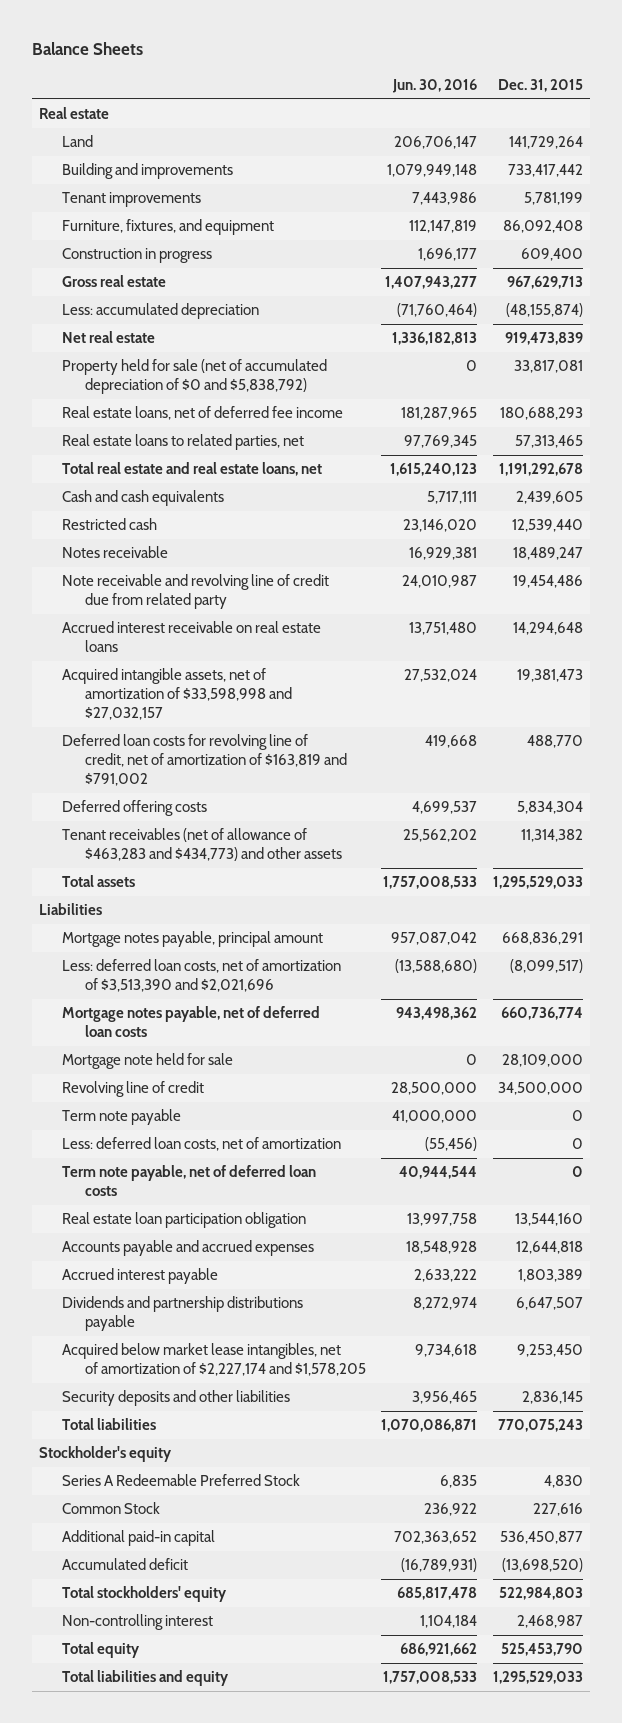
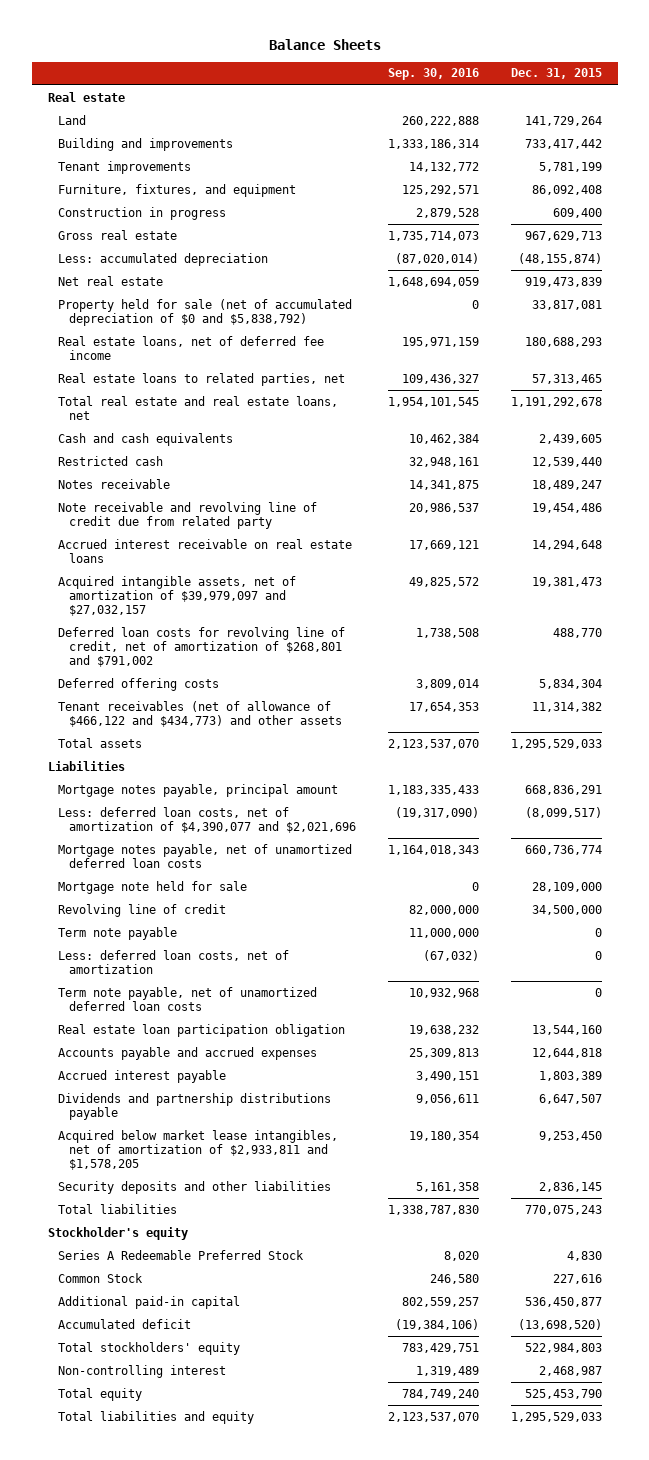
[392,78,478,93] Jun. 30, 2016 -> none
none -> [387,68,479,81] Sep. 30, 2016
[62,668,293,721] Acquired intangible assets, net of amortization of $33,598,998 and $27,032,157 -> [58,575,297,617] Acquired intangible assets, net of amortization of $39,979,097 and $27,032,157
[62,734,348,787] Deferred loan costs for revolving line of credit, net of amortization of $163,819 and $791,002 -> [58,626,346,668] Deferred loan costs for revolving line of credit, net of amortization of $268,801 and $791,002
[62,828,343,862] Tenant receivables (net of allowance of $463,283 and $434,773) and other assets -> [58,700,343,728] Tenant receivables (net of allowance of $466,122 and $434,773) and other assets
[62,959,342,993] Less: deferred loan costs, net of amortization of $3,513,390 and $2,021,696 -> [58,806,357,834] Less: deferred loan costs, net of amortization of $4,390,077 and $2,021,696
[62,1006,321,1038] Mortgage notes payable, net of deferred loan costs -> [58,843,353,869] Mortgage notes payable, net of unamortized deferred loan costs
[62,1165,317,1197] Term note payable, net of deferred loan costs -> [58,986,318,1012] Term note payable, net of unamortized deferred loan costs
[62,1343,367,1377] Acquired below market lease intangibles, net of amortization of $2,227,174 and $1,578,205 -> [58,1129,339,1171] Acquired below market lease intangibles, net of amortization of $2,933,811 and $1,578,205

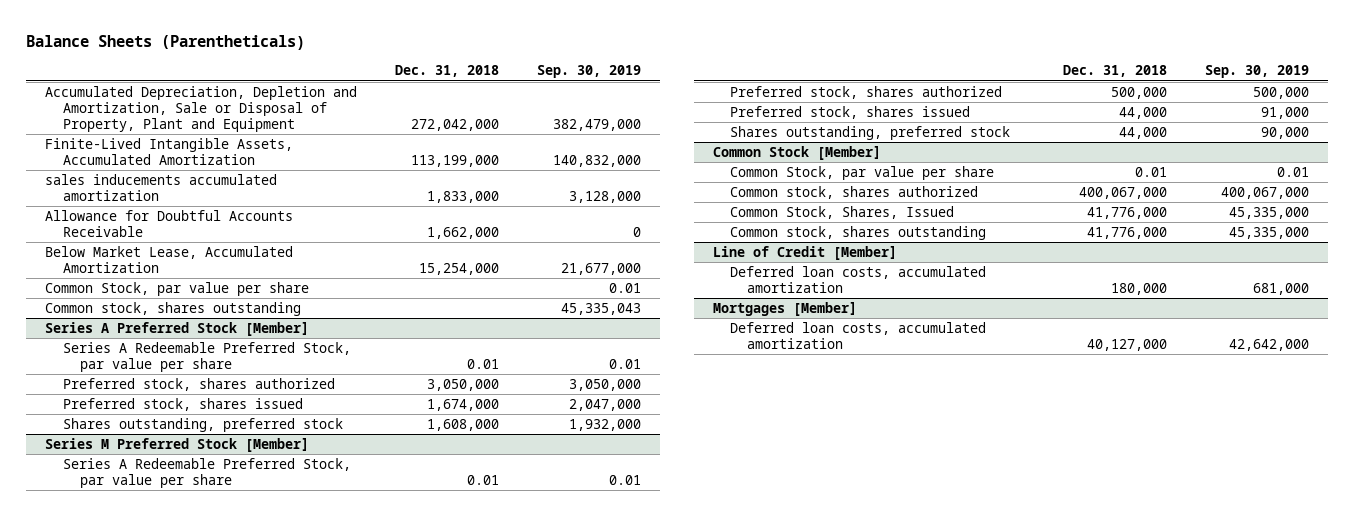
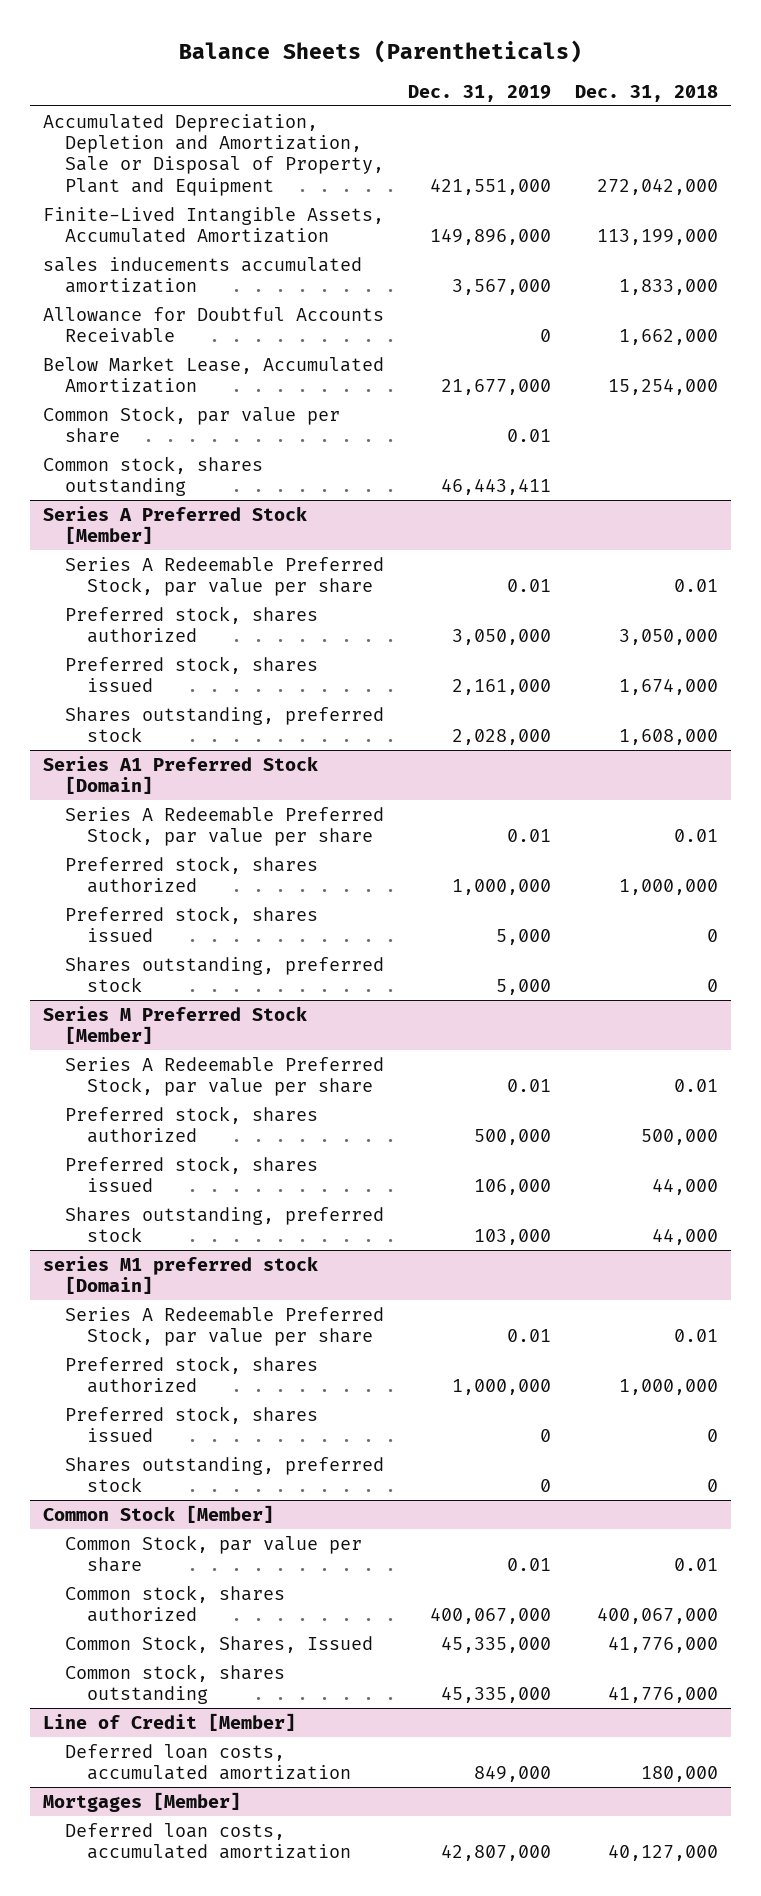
[537,65,642,79] Sep. 30, 2019 -> none
none -> [408,84,552,102] Dec. 31, 2019
none -> [42,755,318,795] Series A1 Preferred Stock [Domain]
none -> [64,806,384,847] Series A Redeemable Preferred Stock, par value per share
none -> [64,855,318,894] Preferred stock, shares authorized
none -> [64,905,318,943] Preferred stock, shares issued
none -> [64,956,384,993] Shares outstanding, preferred stock
none -> [42,1255,318,1295] series M1 preferred stock [Domain]
none -> [64,1306,384,1347] Series A Redeemable Preferred Stock, par value per share
none -> [64,1355,318,1394] Preferred stock, shares authorized
none -> [64,1405,318,1443] Preferred stock, shares issued
none -> [64,1456,384,1493] Shares outstanding, preferred stock

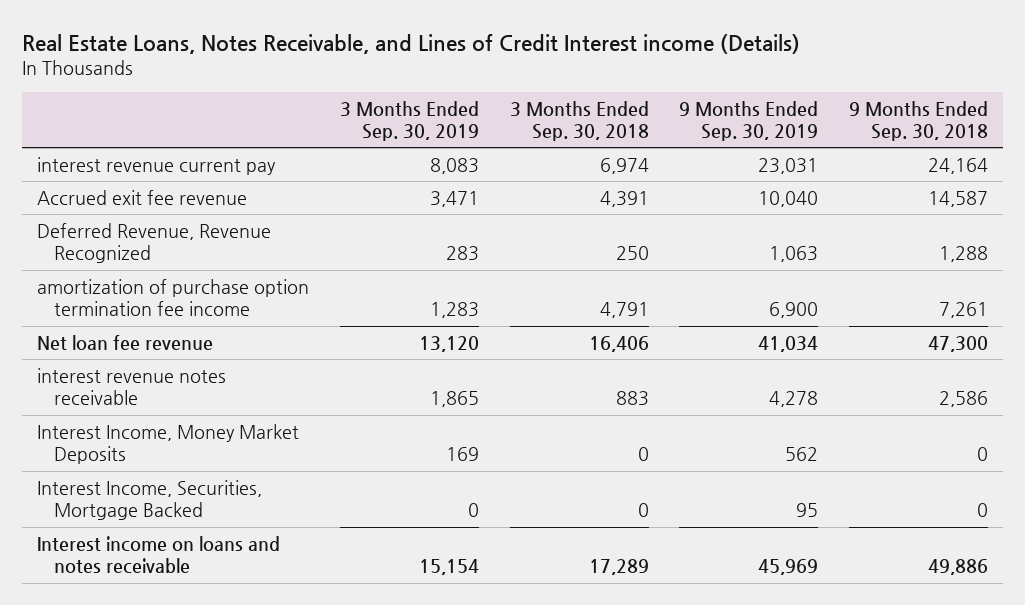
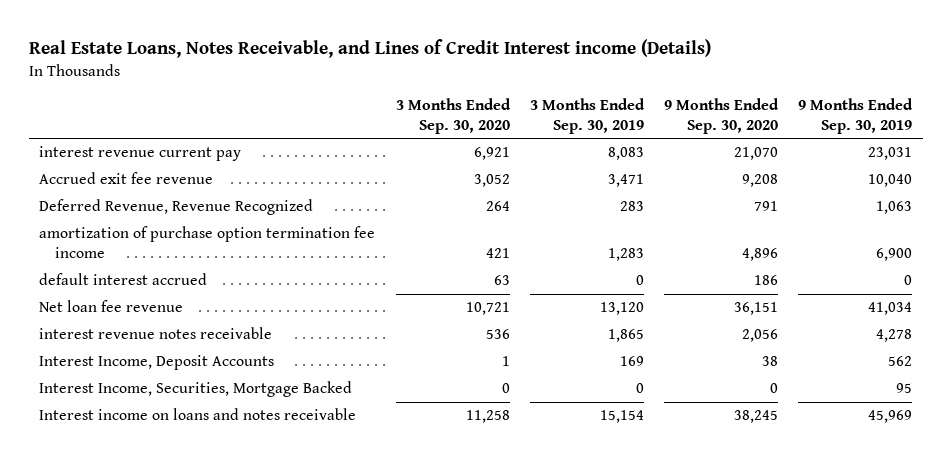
[509,100,649,142] 3 Months Ended Sep. 30, 2018 -> none
[848,100,988,142] 9 Months Ended Sep. 30, 2018 -> none
none -> [395,98,511,134] 3 Months Ended Sep. 30, 2020
none -> [664,98,780,134] 9 Months Ended Sep. 30, 2020
none -> [39,273,208,286] default interest accrued
[37,423,300,465] Interest Income, Money Market Deposits -> [39,355,275,371] Interest Income, Deposit Accounts

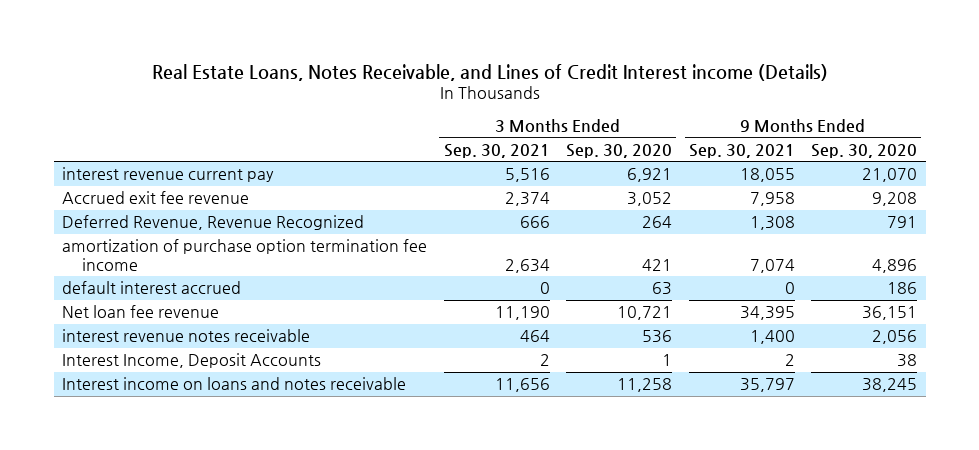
[529,98,645,134] 3 Months Ended Sep. 30, 2019 -> none
[798,98,914,134] 9 Months Ended Sep. 30, 2019 -> none
none -> [443,143,550,158] Sep. 30, 2021
none -> [688,143,795,158] Sep. 30, 2021
[39,381,353,398] Interest Income, Securities, Mortgage Backed -> none

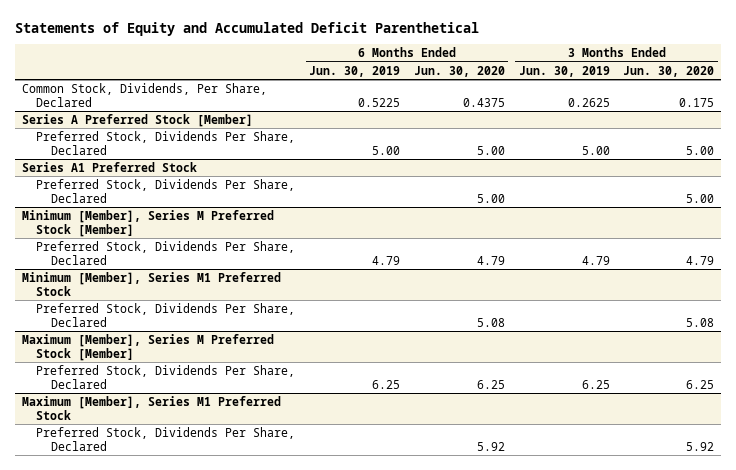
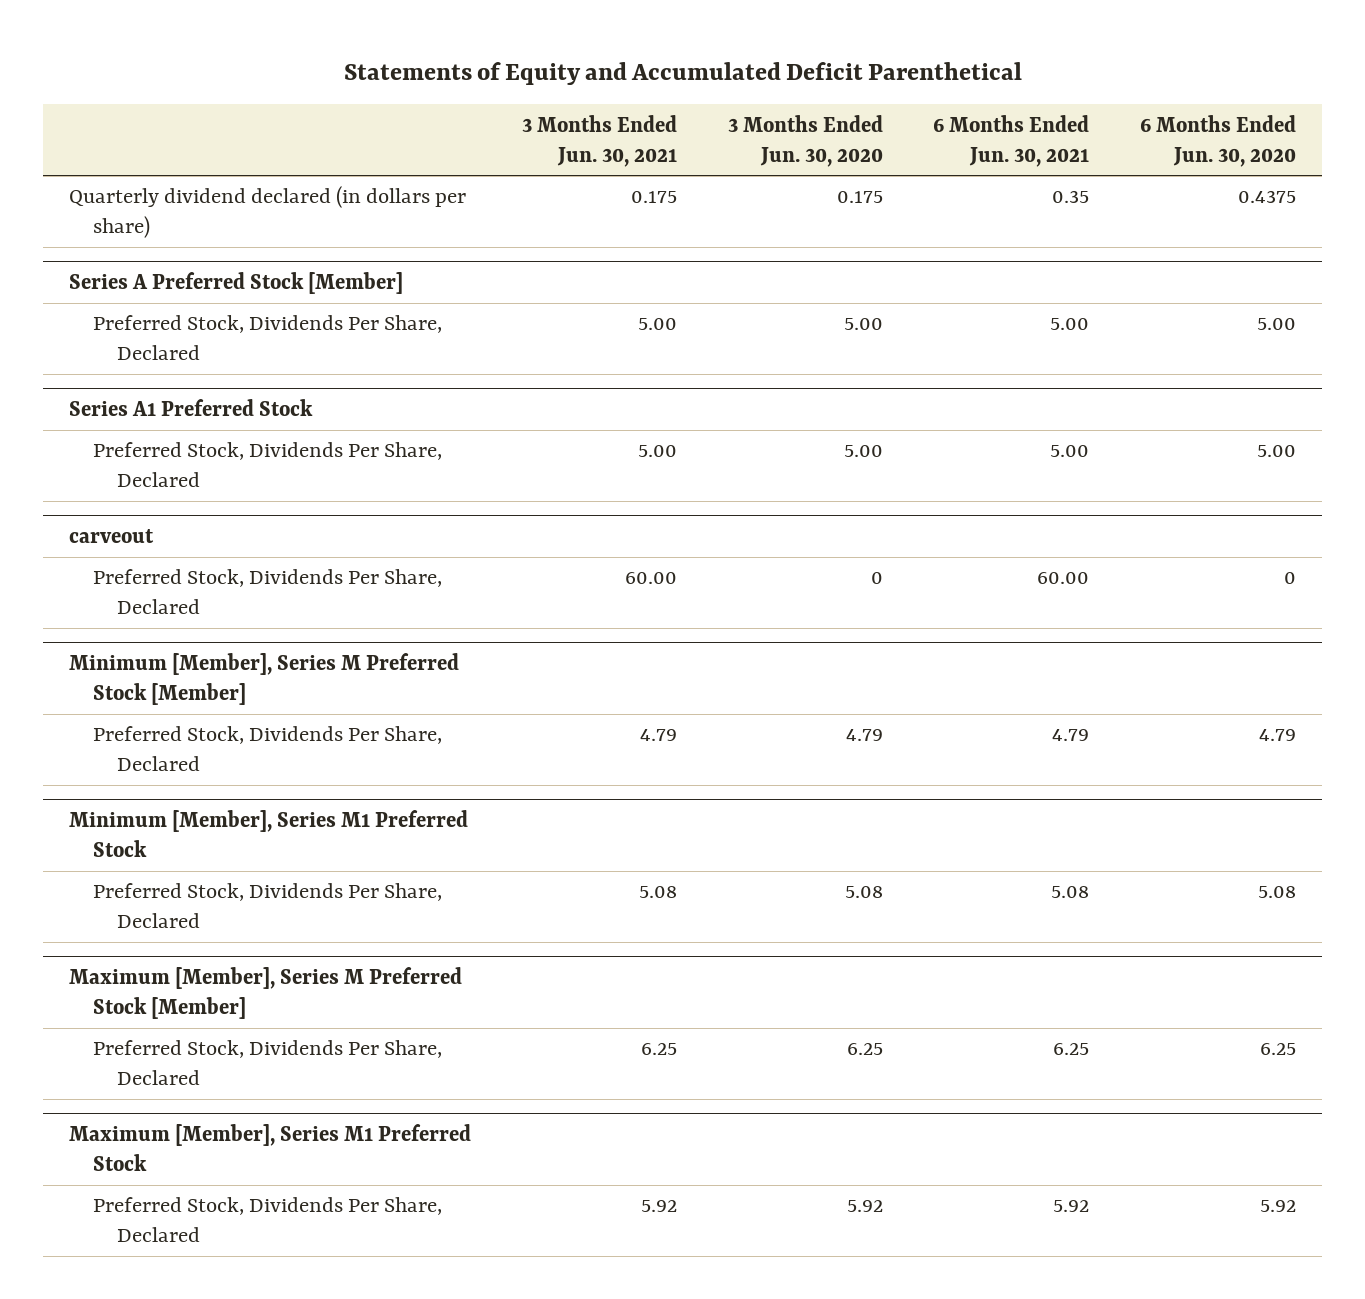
[308,65,400,77] Jun. 30, 2019 -> none
[518,65,610,77] Jun. 30, 2019 -> none
none -> [521,114,677,167] 3 Months Ended Jun. 30, 2021
none -> [933,114,1090,167] 6 Months Ended Jun. 30, 2021
[21,82,267,107] Common Stock, Dividends, Per Share, Declared -> [68,186,466,239] Quarterly dividend declared (in dollars per share)
none -> [68,529,154,544] carveout
none -> [92,569,442,615] Preferred Stock, Dividends Per Share, Declared

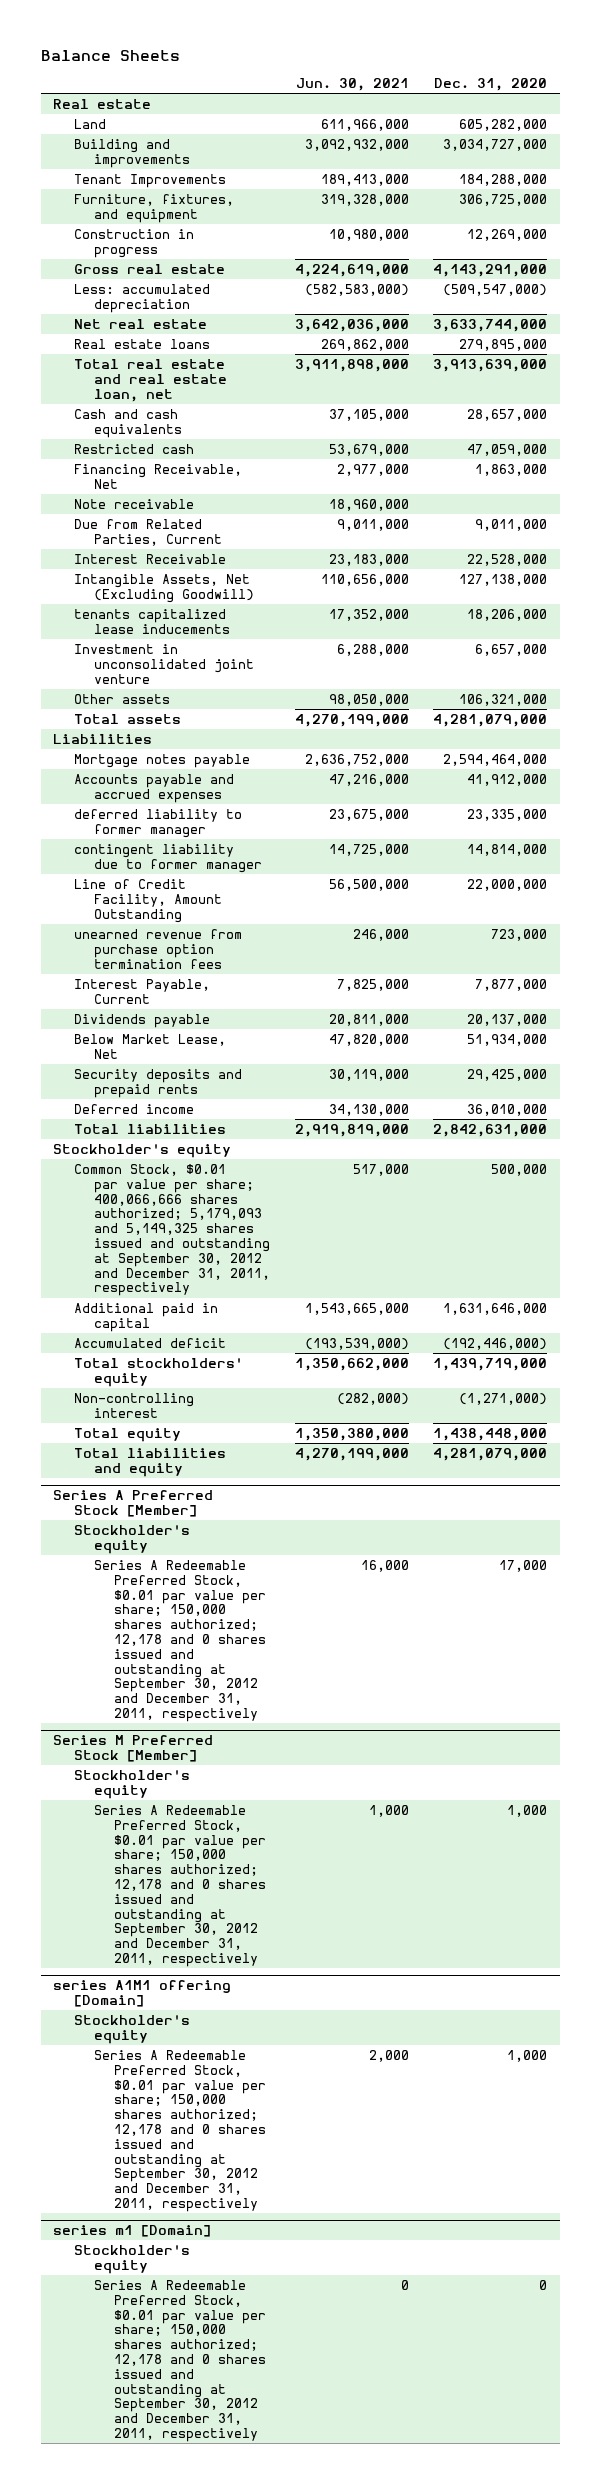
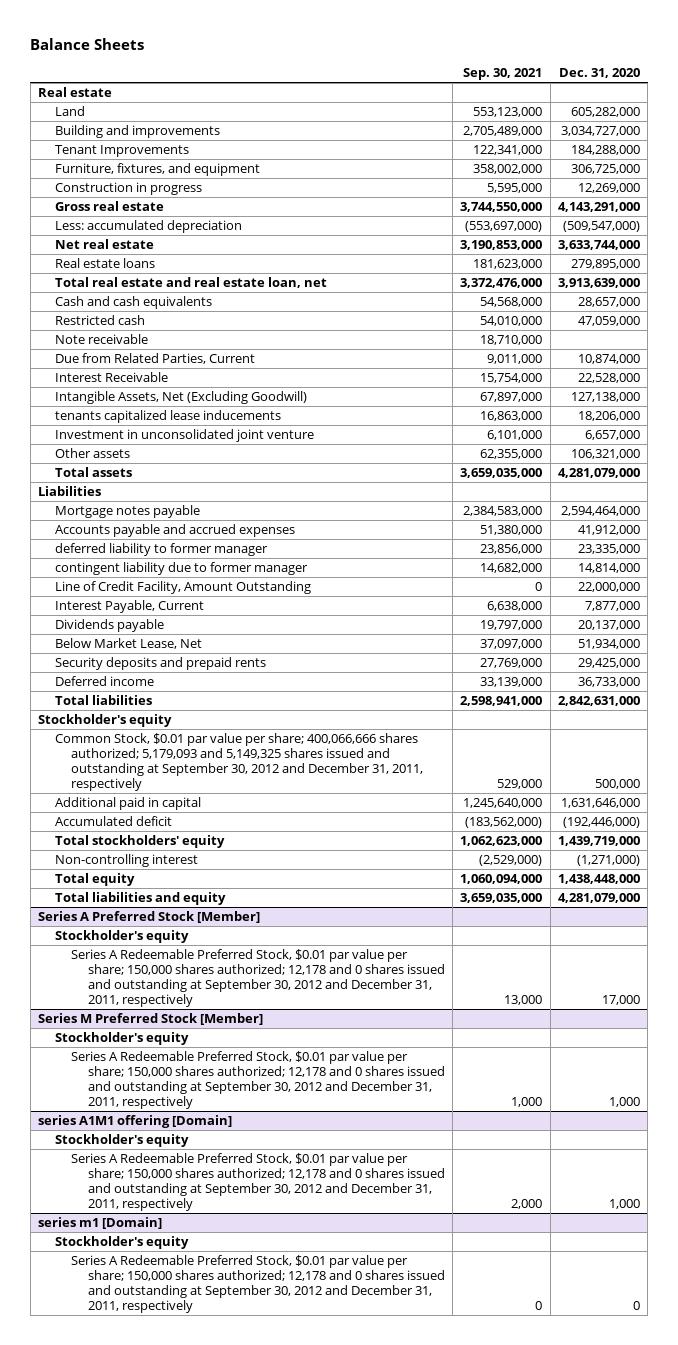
[295,78,409,92] Jun. 30, 2021 -> none
none -> [463,68,543,81] Sep. 30, 2021
[73,463,242,489] Financing Receivable, Net -> none
[475,518,548,531] 9,011,000 -> [577,354,640,365] 10,874,000
[73,928,242,969] unearned revenue from purchase option termination fees -> none
[467,1103,548,1116] 36,010,000 -> [577,677,640,688] 36,733,000

